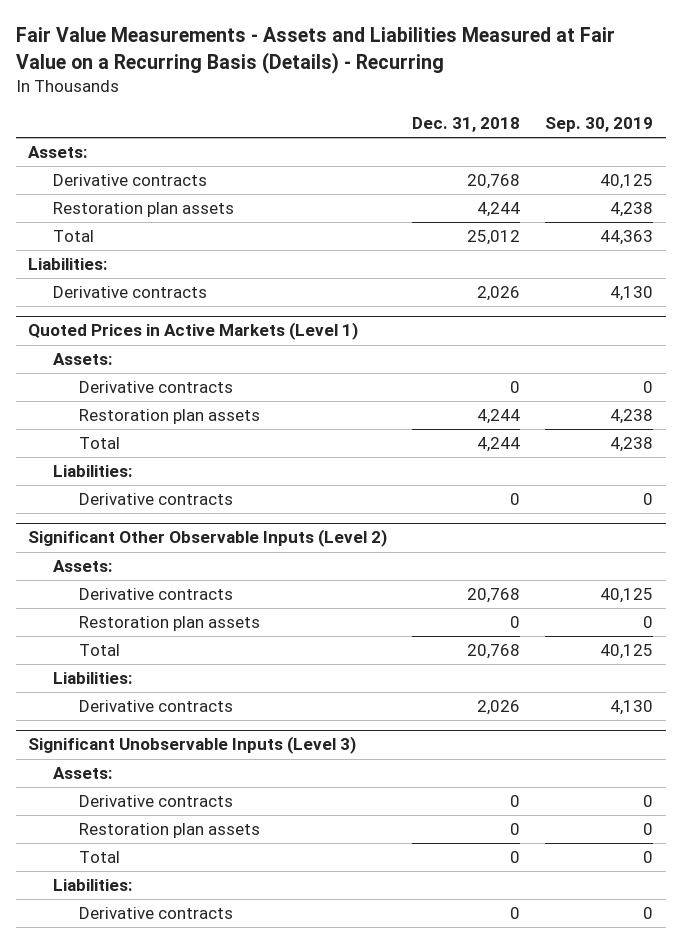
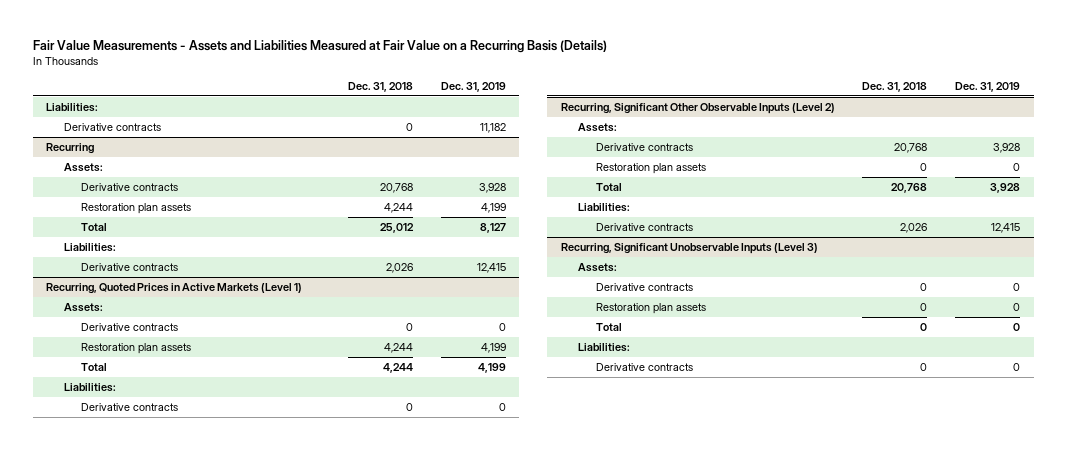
[15,27,615,74] Fair Value Measurements - Assets and Liabilities Measured at Fair Value on a Recurring Basis (Details) - Recurring -> [32,39,607,53] Fair Value Measurements - Assets and Liabilities Measured at Fair Value on a Recurring Basis (Details)
[545,117,654,133] Sep. 30, 2019 -> none
none -> [440,81,506,92] Dec. 31, 2019
none -> [46,103,99,113] Liabilities:
none -> [63,123,161,132] Derivative contracts
none -> [46,143,95,155] Recurring
[28,322,359,341] Quoted Prices in Active Markets (Level 1) -> [46,283,303,295] Recurring, Quoted Prices in Active Markets (Level 1)
[28,529,388,548] Significant Other Observable Inputs (Level 2) -> [560,103,835,115] Recurring, Significant Other Observable Inputs (Level 2)
[28,736,357,755] Significant Unobservable Inputs (Level 3) -> [560,243,818,255] Recurring, Significant Unobservable Inputs (Level 3)

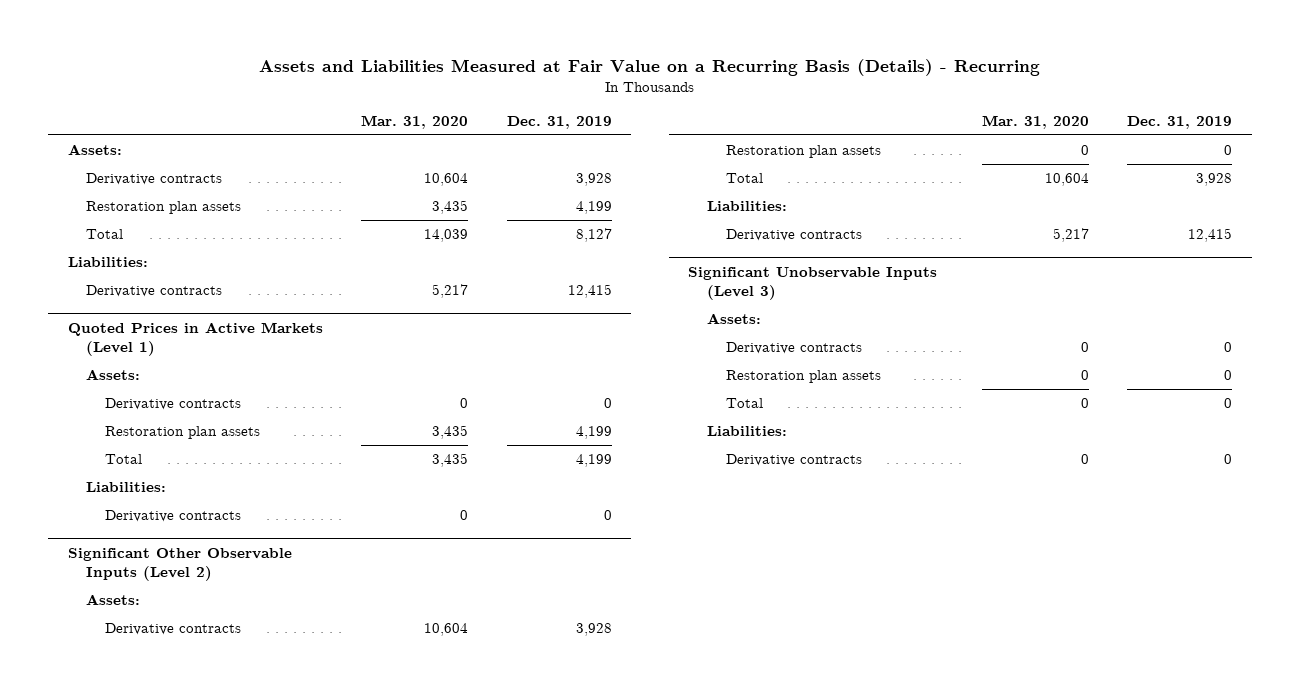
[32,39,607,53] Fair Value Measurements - Assets and Liabilities Measured at Fair Value on a Recurring Basis (Details) -> [258,58,1040,76] Assets and Liabilities Measured at Fair Value on a Recurring Basis (Details) - Recurring
[347,81,413,92] Dec. 31, 2018 -> none
none -> [361,115,469,130] Mar. 31, 2020
[46,103,99,113] Liabilities: -> none
[63,123,161,132] Derivative contracts -> none
[46,143,95,155] Recurring -> none
[46,283,303,295] Recurring, Quoted Prices in Active Markets (Level 1) -> [67,321,323,357] Quoted Prices in Active Markets (Level 1)
[560,103,835,115] Recurring, Significant Other Observable Inputs (Level 2) -> [67,547,292,582] Significant Other Observable Inputs (Level 2)
[560,243,818,255] Recurring, Significant Unobservable Inputs (Level 3) -> [687,266,937,301] Significant Unobservable Inputs (Level 3)

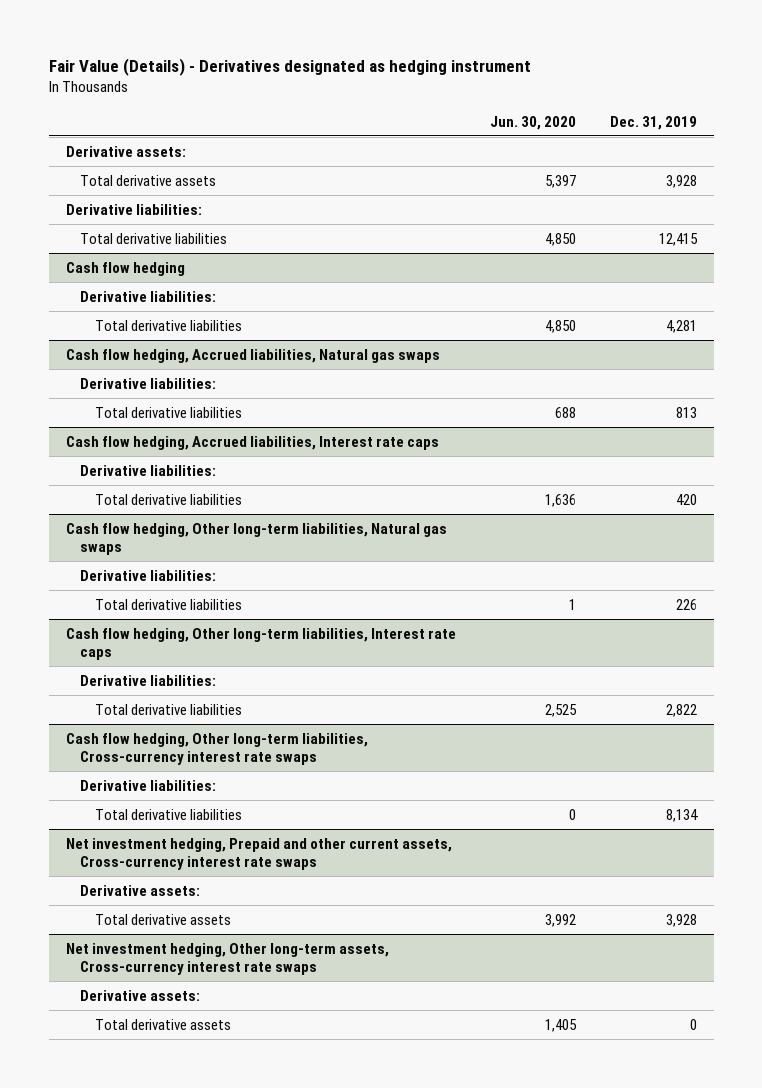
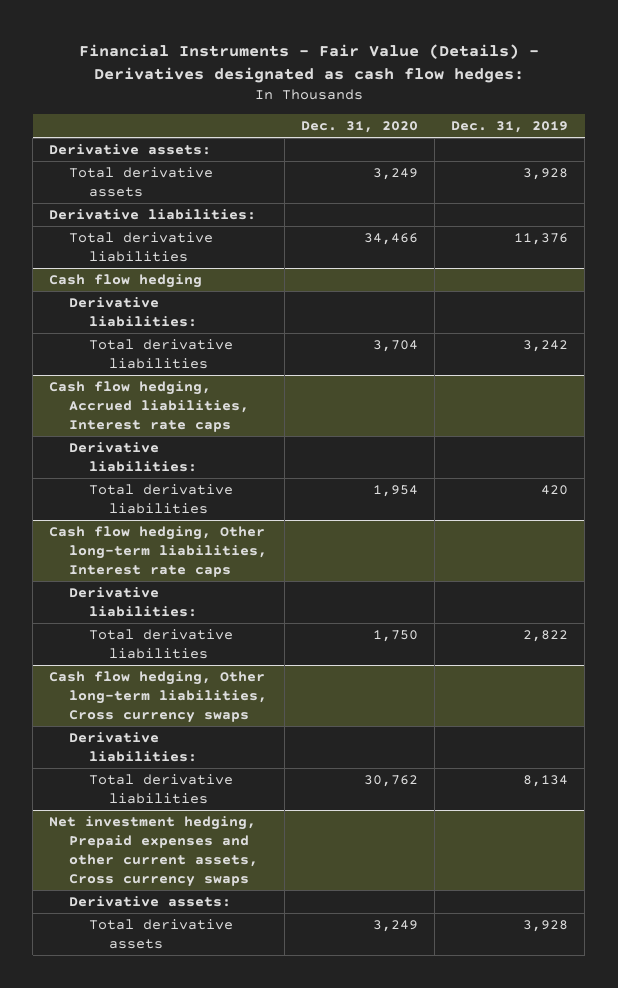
[48,58,531,77] Fair Value (Details) - Derivatives designated as hedging instrument -> [78,43,539,84] Financial Instruments - Fair Value (Details) - Derivatives designated as cash flow hedges:
[489,115,576,130] Jun. 30, 2020 -> none
none -> [300,121,418,134] Dec. 31, 2020
[658,232,698,246] 12,415 -> [514,232,569,245] 11,376
[65,348,440,363] Cash flow hedging, Accrued liabilities, Natural gas swaps -> none
[80,377,217,389] Derivative liabilities: -> none
[94,406,242,418] Total derivative liabilities -> none
[665,319,697,333] 4,281 -> [523,339,569,352] 3,242
[65,522,447,555] Cash flow hedging, Other long-term liabilities, Natural gas swaps -> none
[80,569,217,581] Derivative liabilities: -> none
[94,598,242,610] Total derivative liabilities -> none
[65,732,368,765] Cash flow hedging, Other long-term liabilities, Cross-currency interest rate swaps -> [49,670,268,723] Cash flow hedging, Other long-term liabilities, Cross currency swaps
[65,837,452,870] Net investment hedging, Prepaid and other current assets, Cross-currency interest rate swaps -> [49,815,259,887] Net investment hedging, Prepaid expenses and other current assets, Cross currency swaps
[65,942,389,975] Net investment hedging, Other long-term assets, Cross-currency interest rate swaps -> none
[80,989,201,1001] Derivative assets: -> none
[94,1018,231,1030] Total derivative assets -> none

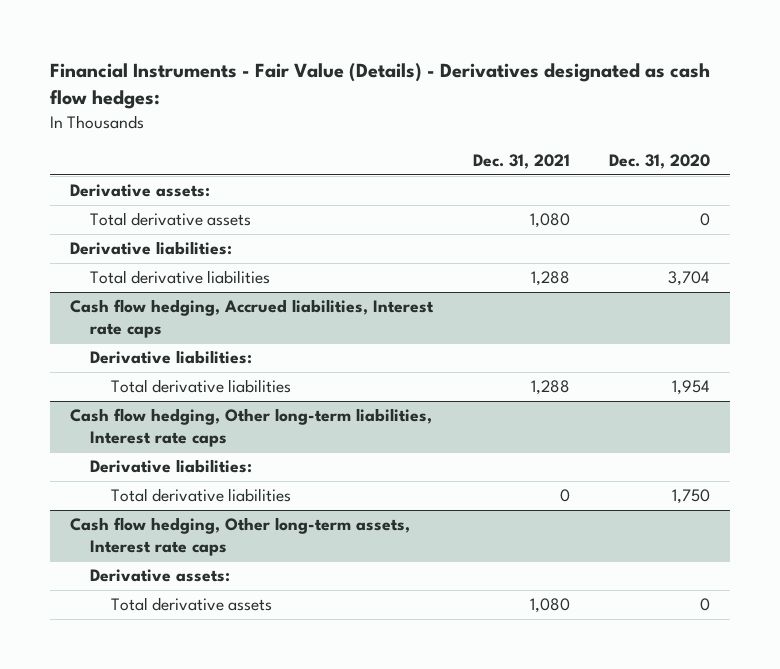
[451,121,569,134] Dec. 31, 2019 -> none
none -> [472,154,570,170] Dec. 31, 2021
[49,208,257,220] Derivative liabilities: -> none
[69,231,214,262] Total derivative liabilities -> none
[49,273,203,288] Cash flow hedging -> none
[372,167,418,180] 3,249 -> [700,213,711,227] 0
[49,670,268,723] Cash flow hedging, Other long-term liabilities, Cross currency swaps -> none
[69,731,198,762] Derivative liabilities: -> none
[89,773,234,804] Total derivative liabilities -> none
[49,815,259,887] Net investment hedging, Prepaid expenses and other current assets, Cross currency swaps -> none
none -> [69,517,410,557] Cash flow hedging, Other long-term assets, Interest rate caps
[372,919,418,932] 3,249 -> [700,598,711,612] 0

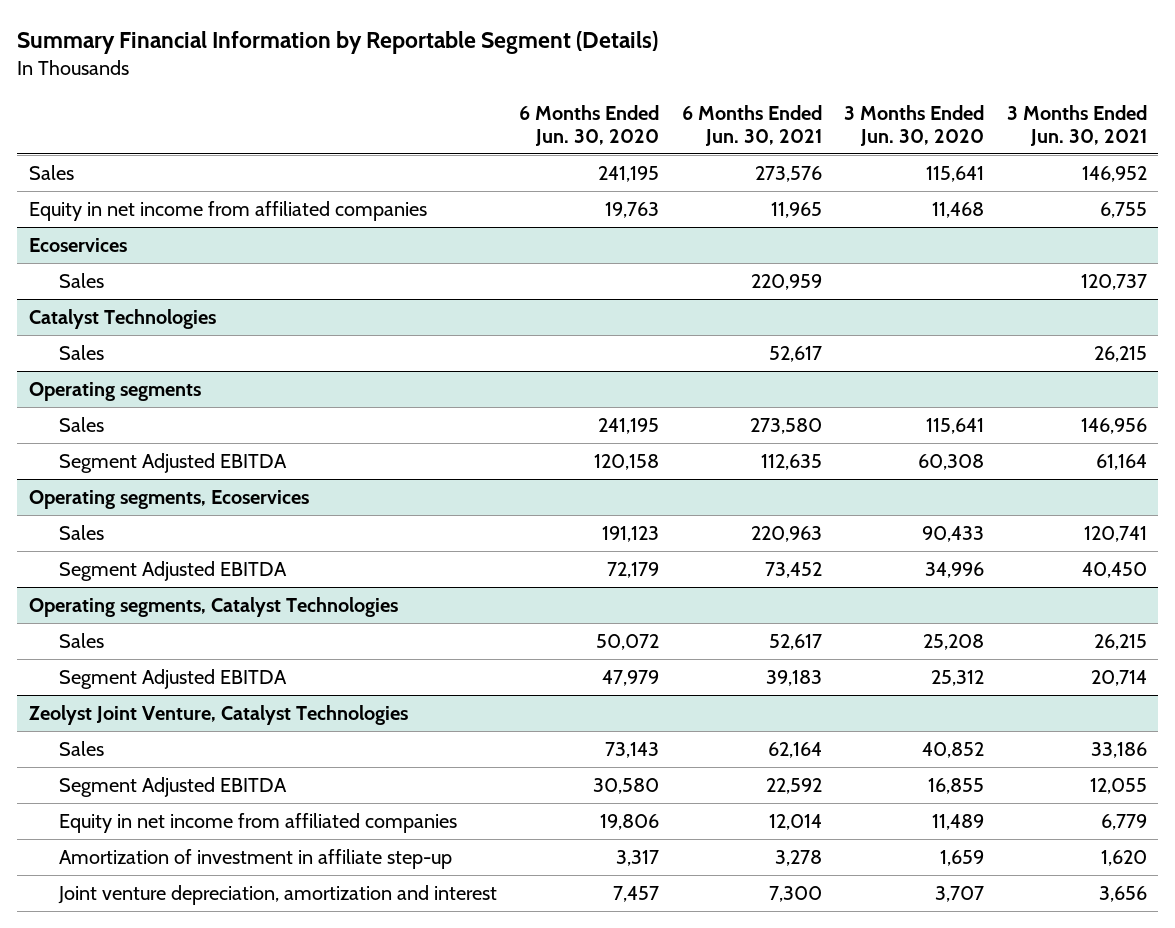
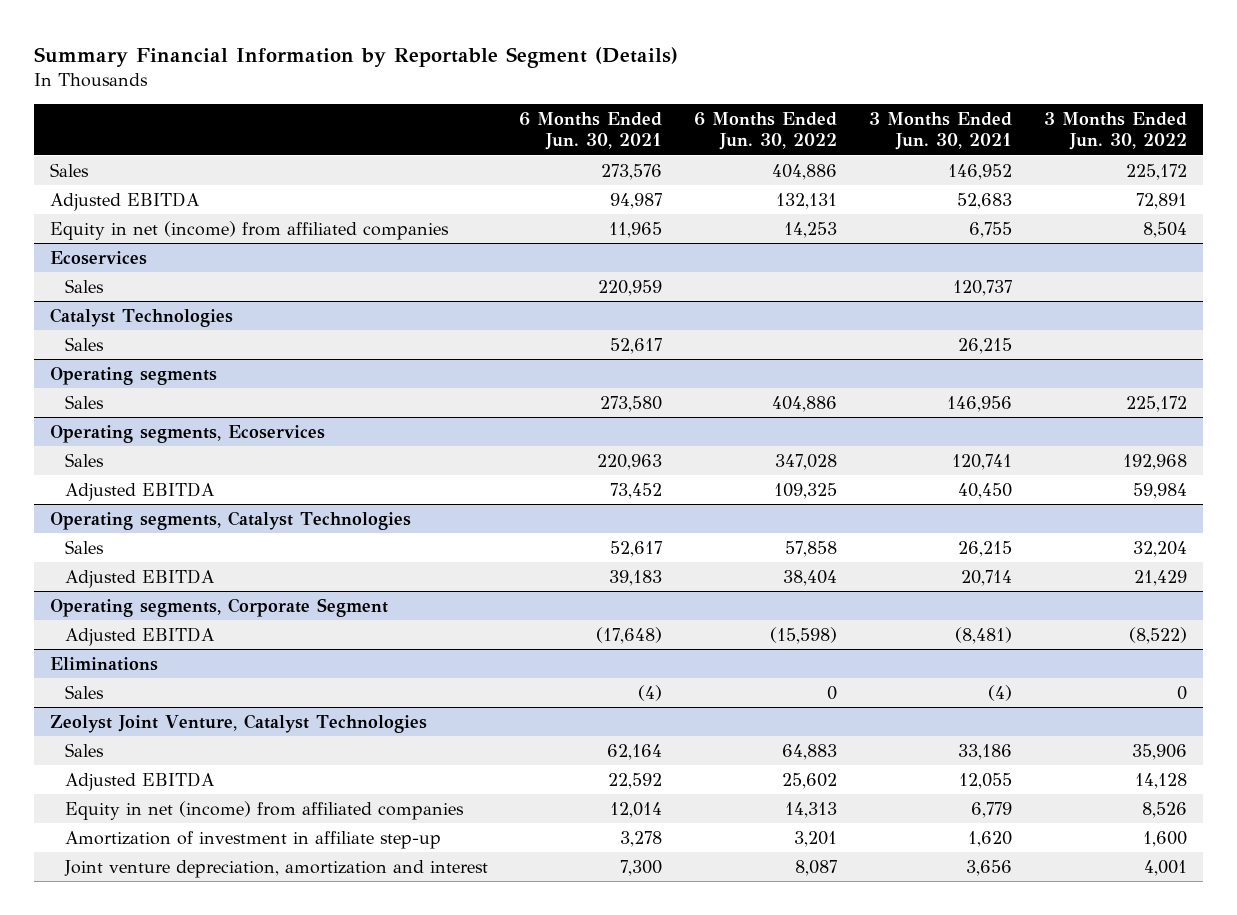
[519,104,660,146] 6 Months Ended Jun. 30, 2020 -> none
[844,104,985,146] 3 Months Ended Jun. 30, 2020 -> none
none -> [694,112,838,151] 6 Months Ended Jun. 30, 2022
none -> [1043,112,1187,151] 3 Months Ended Jun. 30, 2022
none -> [50,191,201,211] Adjusted EBITDA
[28,200,427,221] Equity in net income from affiliated companies -> [50,220,450,240] Equity in net (income) from affiliated companies
[58,452,287,473] Segment Adjusted EBITDA -> none
[58,560,287,581] Segment Adjusted EBITDA -> [64,481,215,501] Adjusted EBITDA
[58,668,287,689] Segment Adjusted EBITDA -> [64,568,215,588] Adjusted EBITDA
none -> [50,597,389,617] Operating segments, Corporate Segment
none -> [64,626,215,646] Adjusted EBITDA
none -> [50,656,159,671] Eliminations
none -> [64,684,104,699] Sales
[58,776,287,797] Segment Adjusted EBITDA -> [64,771,215,791] Adjusted EBITDA
[58,812,457,833] Equity in net income from affiliated companies -> [64,800,464,820] Equity in net (income) from affiliated companies

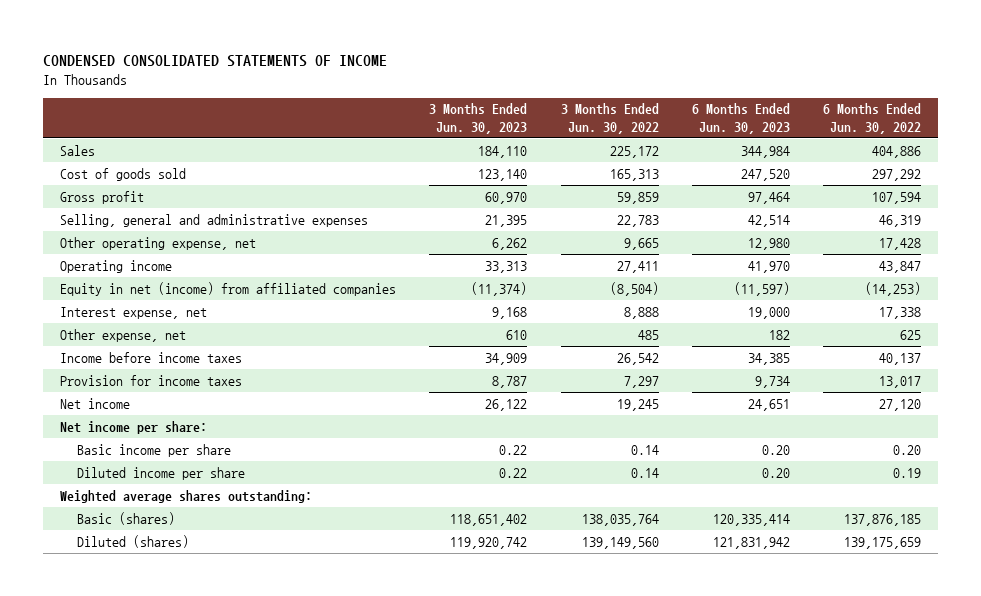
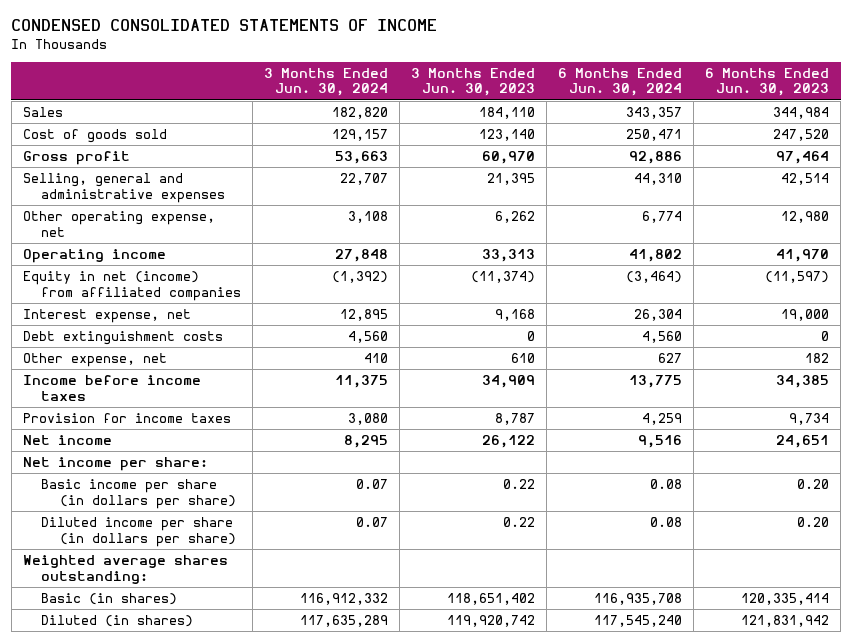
[560,103,659,134] 3 Months Ended Jun. 30, 2022 -> none
[823,103,922,134] 6 Months Ended Jun. 30, 2022 -> none
none -> [264,67,389,97] 3 Months Ended Jun. 30, 2024
none -> [558,67,683,97] 6 Months Ended Jun. 30, 2024
none -> [22,331,223,346] Debt extinguishment costs
[77,443,232,457] Basic income per share -> [41,479,237,509] Basic income per share (in dollars per share)
[77,466,246,480] Diluted income per share -> [41,517,237,547] Diluted income per share (in dollars per share)
[77,511,176,525] Basic (shares) -> [41,593,178,606] Basic (in shares)
[77,534,190,548] Diluted (shares) -> [41,615,194,628] Diluted (in shares)

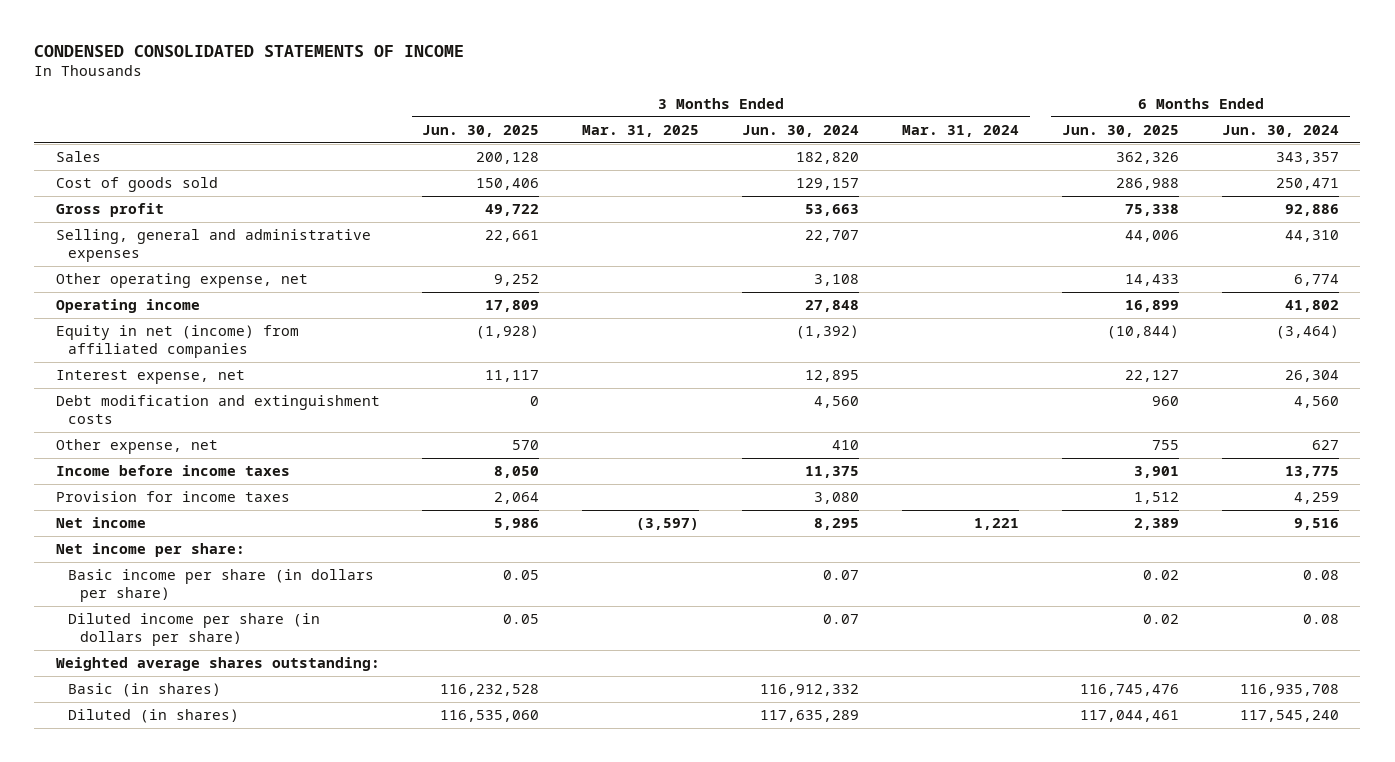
[411,67,536,97] 3 Months Ended Jun. 30, 2023 -> none
[705,67,830,97] 6 Months Ended Jun. 30, 2023 -> none
none -> [422,125,540,138] Jun. 30, 2025
none -> [582,125,700,138] Mar. 31, 2025
none -> [902,125,1020,138] Mar. 31, 2024
none -> [1062,125,1180,138] Jun. 30, 2025
[22,331,223,346] Debt extinguishment costs -> [55,395,380,424] Debt modification and extinguishment costs

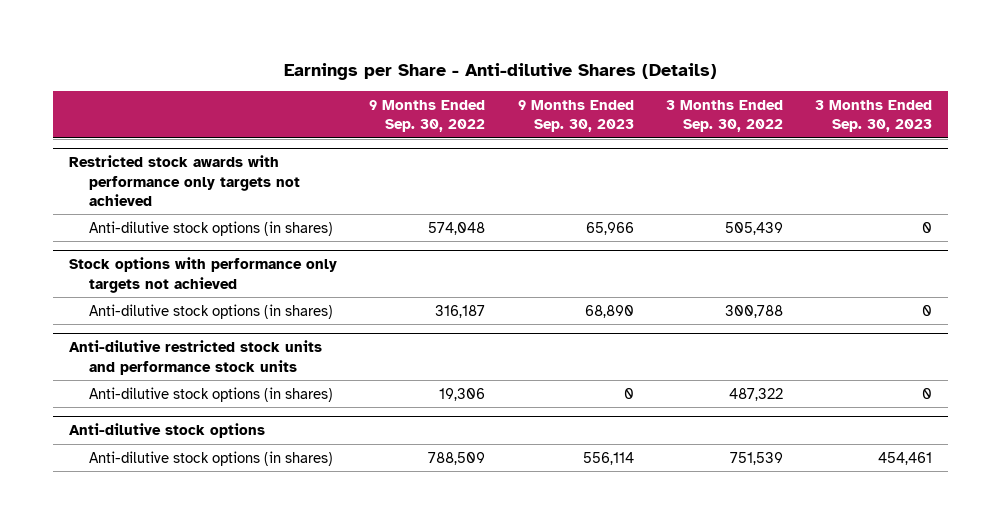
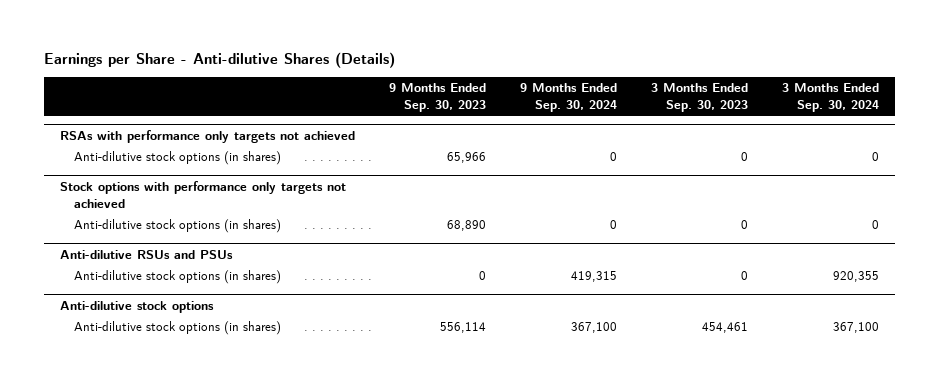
[369,100,486,133] 9 Months Ended Sep. 30, 2022 -> none
[665,100,783,133] 3 Months Ended Sep. 30, 2022 -> none
none -> [520,83,618,113] 9 Months Ended Sep. 30, 2024
none -> [781,83,879,113] 3 Months Ended Sep. 30, 2024
[68,155,300,206] Restricted stock awards with performance only targets not achieved -> [60,129,356,143] RSAs with performance only targets not achieved
[68,340,322,375] Anti-dilutive restricted stock units and performance stock units -> [60,249,234,259] Anti-dilutive RSUs and PSUs

